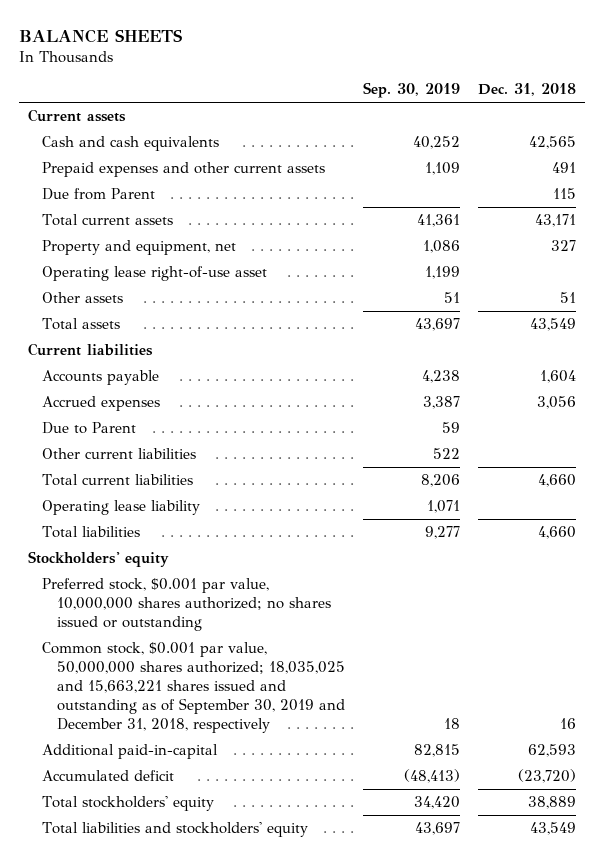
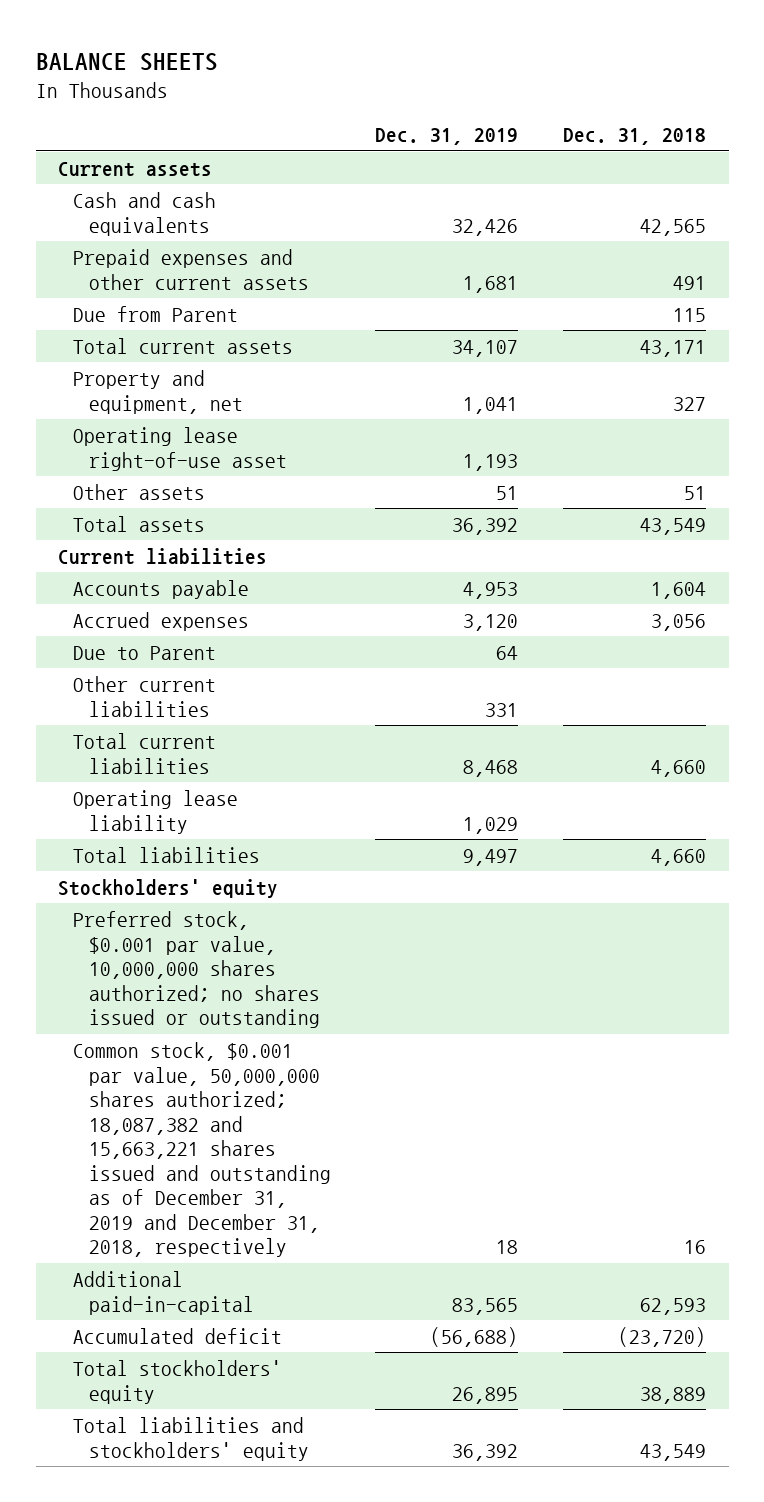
[362,82,460,99] Sep. 30, 2019 -> none
none -> [375,128,519,146] Dec. 31, 2019
[42,641,345,734] Common stock, $0.001 par value, 50,000,000 shares authorized; 18,035,025 and 15,663,221 shares issued and outstanding as of September 30, 2019 and December 31, 2018, respectively -> [73,1042,331,1258] Common stock, $0.001 par value, 50,000,000 shares authorized; 18,087,382 and 15,663,221 shares issued and outstanding as of December 31, 2019 and December 31, 2018, respectively

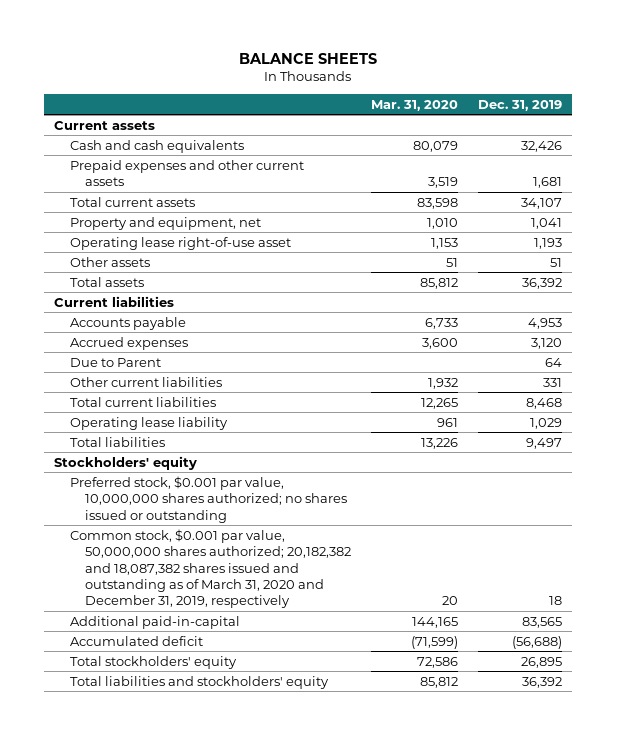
[563,128,707,146] Dec. 31, 2018 -> none
none -> [371,99,459,111] Mar. 31, 2020
[73,306,239,323] Due from Parent -> none
[73,1042,331,1258] Common stock, $0.001 par value, 50,000,000 shares authorized; 18,087,382 and 15,663,221 shares issued and outstanding as of December 31, 2019 and December 31, 2018, respectively -> [69,528,351,609] Common stock, $0.001 par value, 50,000,000 shares authorized; 20,182,382 and 18,087,382 shares issued and outstanding as of March 31, 2020 and December 31, 2019, respectively

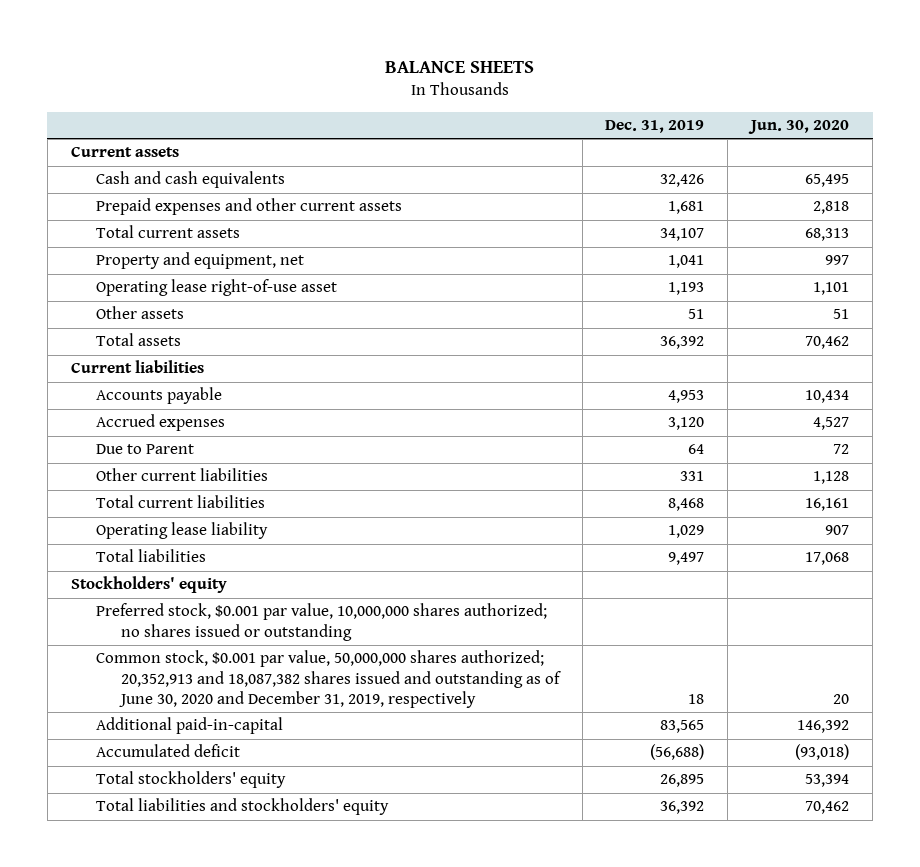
[371,99,459,111] Mar. 31, 2020 -> none
none -> [748,120,850,135] Jun. 30, 2020
[69,528,351,609] Common stock, $0.001 par value, 50,000,000 shares authorized; 20,182,382 and 18,087,382 shares issued and outstanding as of March 31, 2020 and December 31, 2019, respectively -> [95,650,561,709] Common stock, $0.001 par value, 50,000,000 shares authorized; 20,352,913 and 18,087,382 shares issued and outstanding as of June 30, 2020 and December 31, 2019, respectively

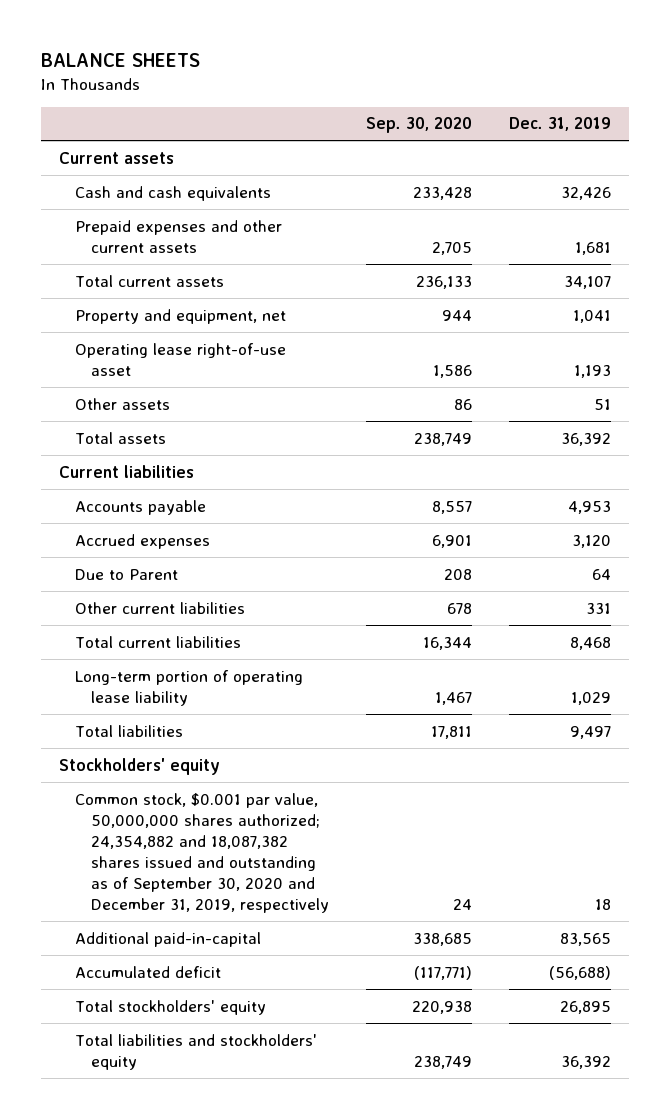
[748,120,850,135] Jun. 30, 2020 -> none
none -> [365,117,472,134] Sep. 30, 2020
[95,522,268,540] Operating lease liability -> [75,669,304,706] Long-term portion of operating lease liability
[95,603,547,641] Preferred stock, $0.001 par value, 10,000,000 shares authorized; no shares issued or outstanding -> none
[95,650,561,709] Common stock, $0.001 par value, 50,000,000 shares authorized; 20,352,913 and 18,087,382 shares issued and outstanding as of June 30, 2020 and December 31, 2019, respectively -> [75,792,329,914] Common stock, $0.001 par value, 50,000,000 shares authorized; 24,354,882 and 18,087,382 shares issued and outstanding as of September 30, 2020 and December 31, 2019, respectively

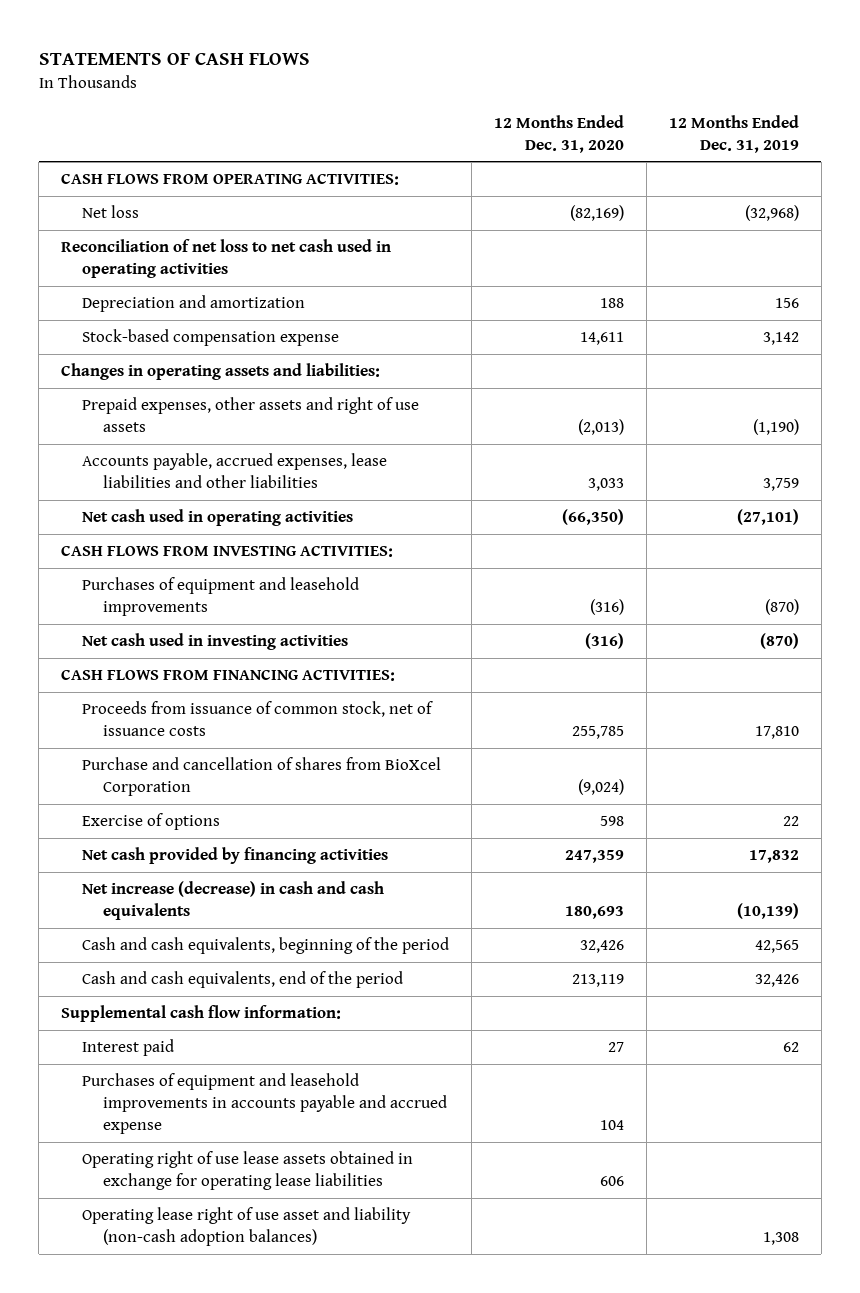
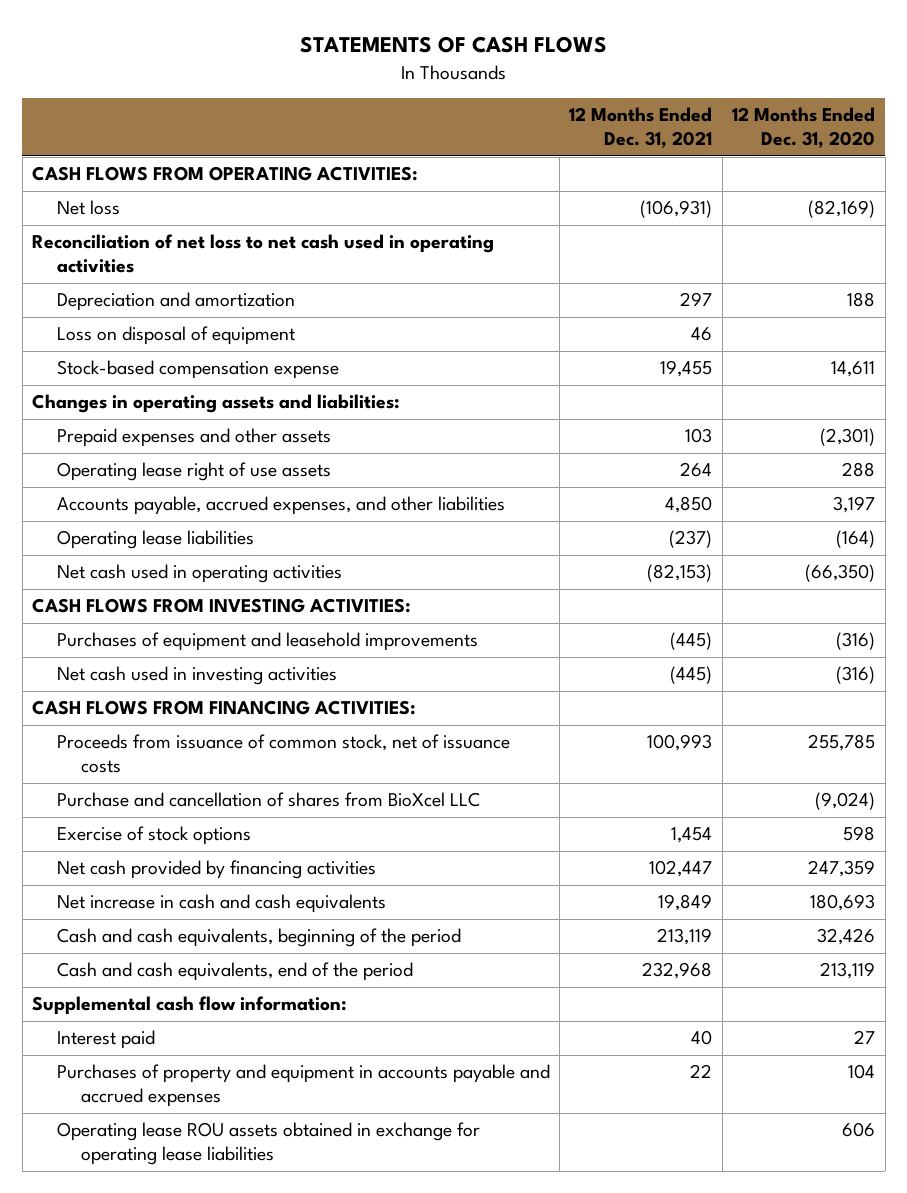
[668,114,799,153] 12 Months Ended Dec. 31, 2019 -> none
none -> [569,107,713,149] 12 Months Ended Dec. 31, 2021
none -> [56,326,295,346] Loss on disposal of equipment
[82,397,420,433] Prepaid expenses, other assets and right of use assets -> [56,428,331,448] Prepaid expenses and other assets
[577,419,624,436] (2,013) -> [820,428,876,447] (2,301)
none -> [56,462,331,482] Operating lease right of use assets
[82,453,388,489] Accounts payable, accrued expenses, lease liabilities and other liabilities -> [56,496,505,516] Accounts payable, accrued expenses, and other liabilities
[587,478,624,492] 3,033 -> [833,496,876,514] 3,197
none -> [56,530,254,550] Operating lease liabilities
[82,757,442,797] Purchase and cancellation of shares from BioXcel Corporation -> [56,792,480,808] Purchase and cancellation of shares from BioXcel LLC
[82,813,221,831] Exercise of options -> [56,826,251,846] Exercise of stock options
[82,881,385,921] Net increase (decrease) in cash and cash equivalents -> [56,894,386,914] Net increase in cash and cash equivalents
[82,1207,412,1247] Operating lease right of use asset and liability (non-cash adoption balances) -> none
[82,1073,448,1135] Purchases of equipment and leasehold improvements in accounts payable and accrued expense -> [56,1064,550,1108] Purchases of property and equipment in accounts payable and accrued expenses
[82,1151,414,1191] Operating right of use lease assets obtained in exchange for operating lease liabilities -> [56,1122,480,1166] Operating lease ROU assets obtained in exchange for operating lease liabilities

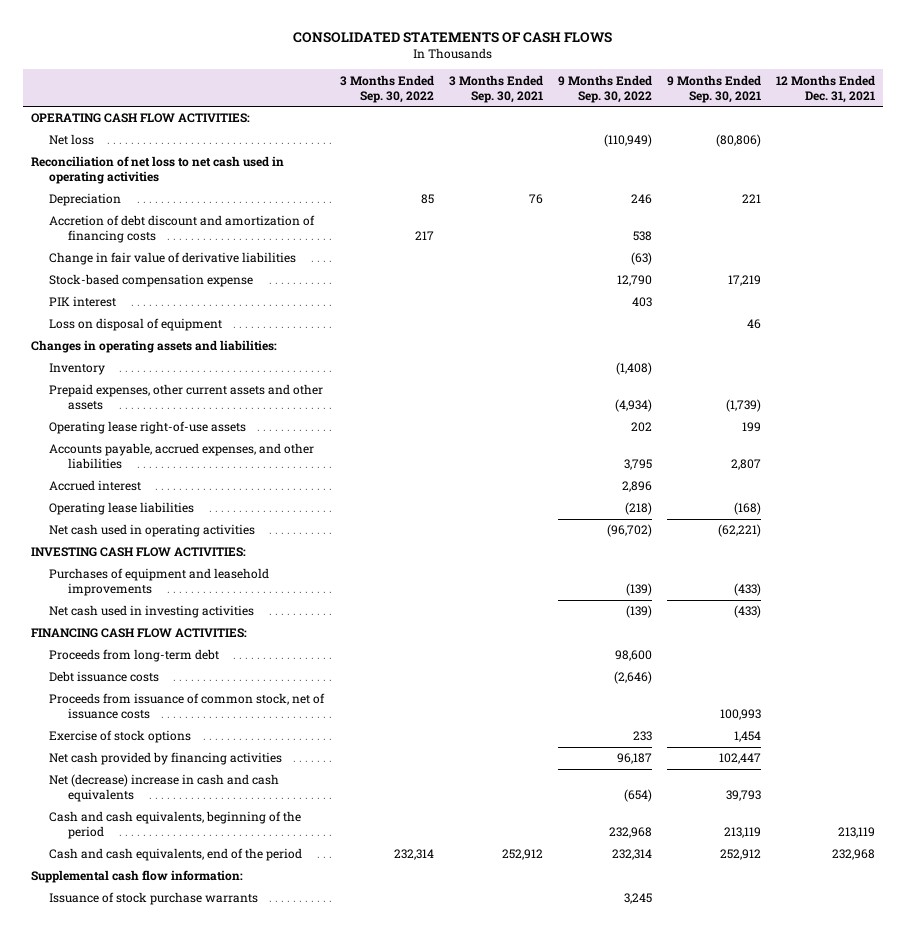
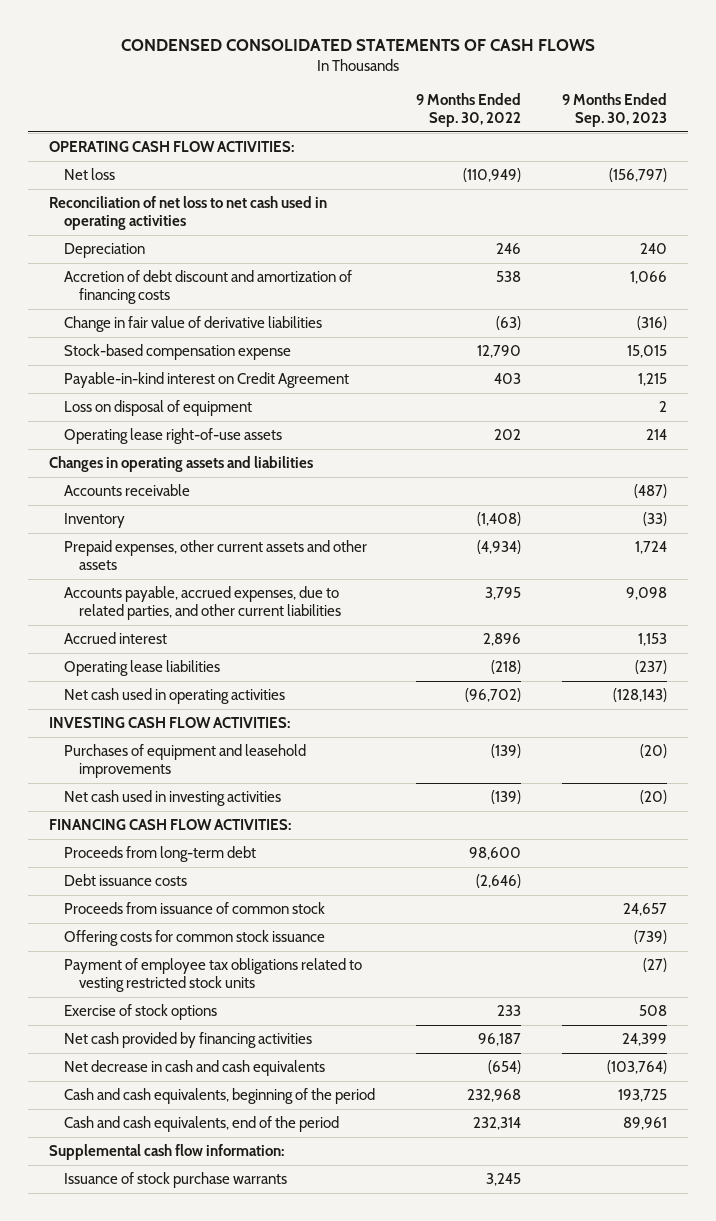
[293,31,613,43] CONSOLIDATED STATEMENTS OF CASH FLOWS -> [121,39,596,52] CONDENSED CONSOLIDATED STATEMENTS OF CASH FLOWS
[339,74,434,103] 3 Months Ended Sep. 30, 2022 -> none
[448,74,543,103] 3 Months Ended Sep. 30, 2021 -> none
[667,74,762,103] 9 Months Ended Sep. 30, 2021 -> none
[776,74,876,103] 12 Months Ended Dec. 31, 2021 -> none
none -> [562,93,668,128] 9 Months Ended Sep. 30, 2023
[49,296,117,308] PIK interest -> [63,371,349,388] Payable-in-kind interest on Credit Agreement
[49,421,247,435] Operating lease right-of-use assets -> [63,427,282,444] Operating lease right-of-use assets
[30,340,277,354] Changes in operating assets and liabilities: -> [48,455,313,472] Changes in operating assets and liabilities
none -> [63,483,190,496] Accounts receivable
[49,443,315,470] Accounts payable, accrued expenses, and other liabilities -> [63,585,342,621] Accounts payable, accrued expenses, due to related parties, and other current liabilities
[49,693,326,720] Proceeds from issuance of common stock, net of issuance costs -> [63,901,325,914] Proceeds from issuance of common stock
none -> [63,929,325,946] Offering costs for common stock issuance
none -> [63,957,362,993] Payment of employee tax obligations related to vesting restricted stock units
[49,774,280,803] Net (decrease) increase in cash and cash equivalents -> [63,1059,325,1076] Net decrease in cash and cash equivalents

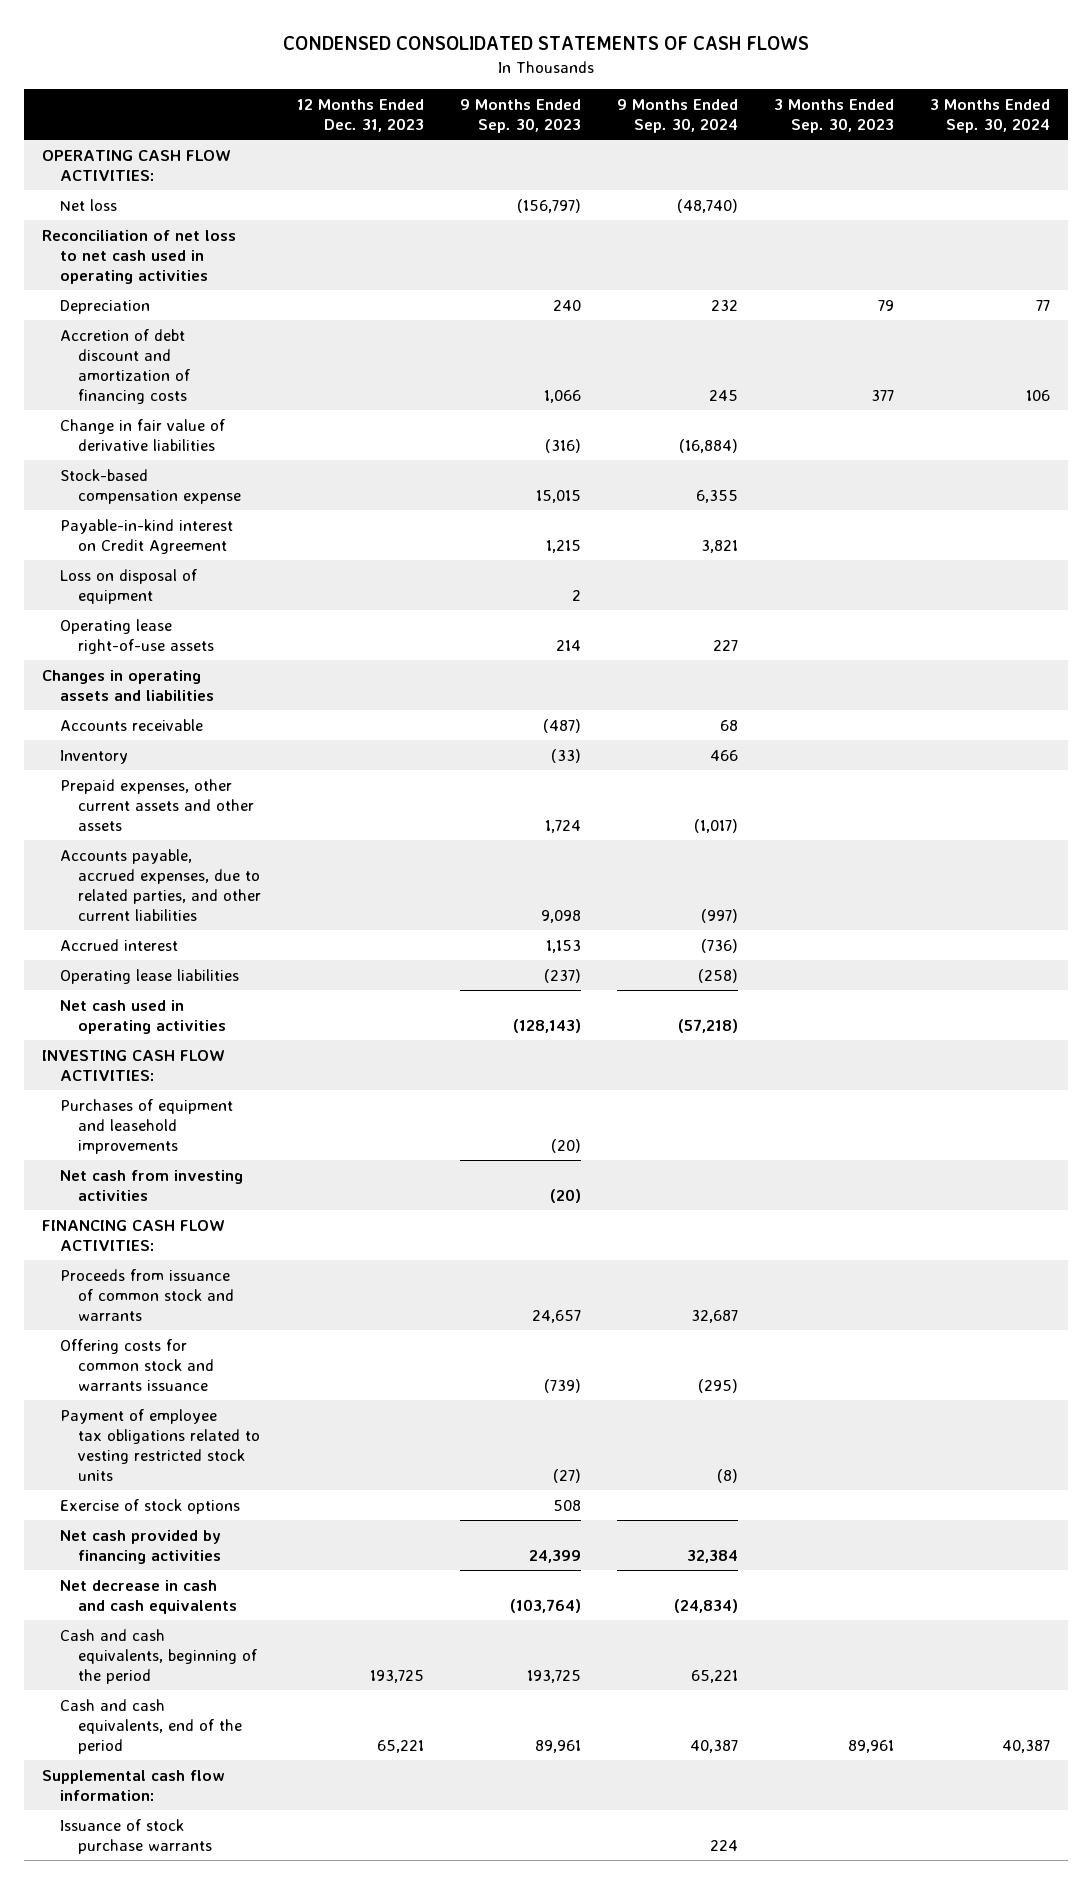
[416,93,522,128] 9 Months Ended Sep. 30, 2022 -> none
none -> [296,98,424,132] 12 Months Ended Dec. 31, 2023
none -> [616,98,738,133] 9 Months Ended Sep. 30, 2024
none -> [773,98,894,133] 3 Months Ended Sep. 30, 2023
none -> [929,98,1050,133] 3 Months Ended Sep. 30, 2024
[63,789,281,806] Net cash used in investing activities -> [60,1169,244,1201] Net cash from investing activities
[63,845,256,862] Proceeds from long-term debt -> none
[63,873,187,886] Debt issuance costs -> none
[63,901,325,914] Proceeds from issuance of common stock -> [60,1268,234,1321] Proceeds from issuance of common stock and warrants
[63,929,325,946] Offering costs for common stock issuance -> [60,1338,214,1391] Offering costs for common stock and warrants issuance

